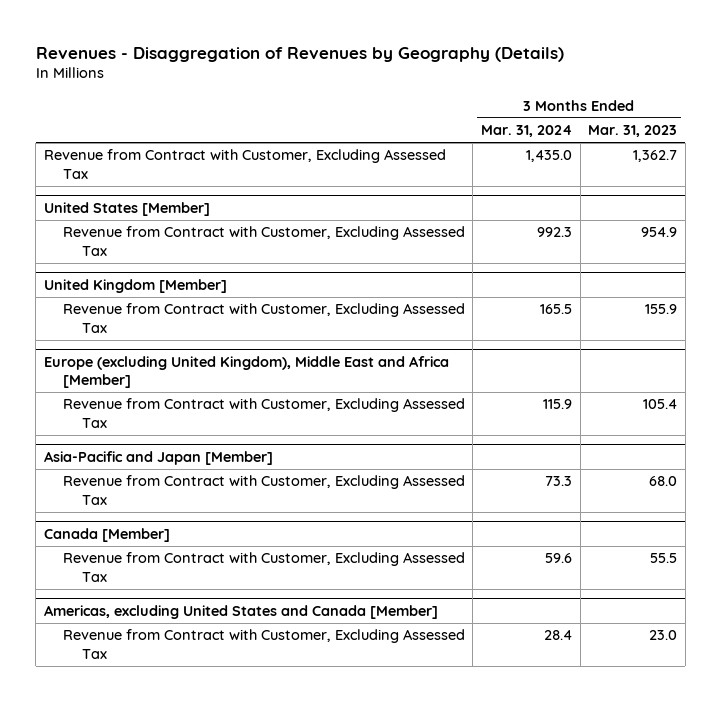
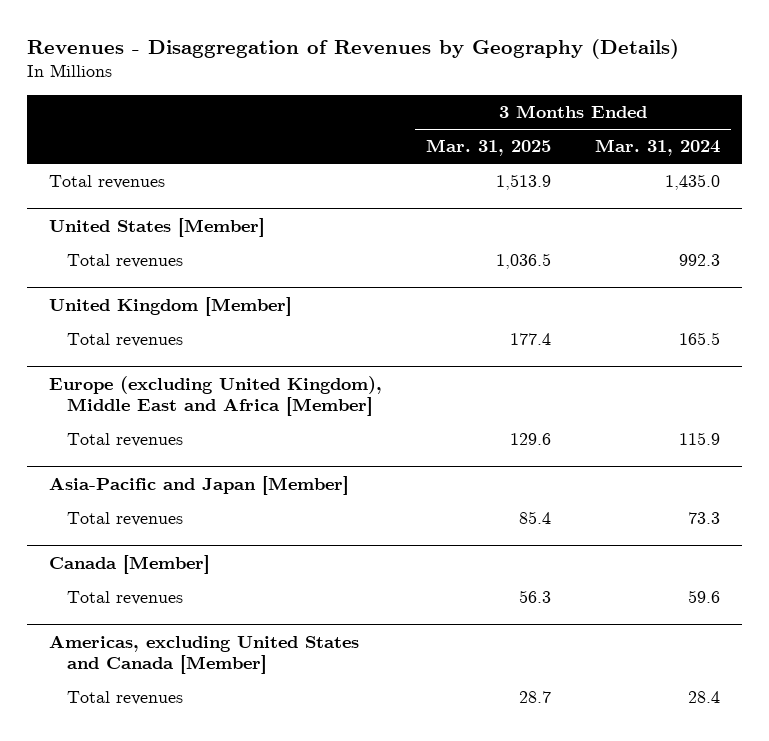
[588,125,678,138] Mar. 31, 2023 -> none
none -> [425,139,551,157] Mar. 31, 2025
[43,149,446,179] Revenue from Contract with Customer, Excluding Assessed Tax -> [48,175,165,190] Total revenues
[62,226,465,256] Revenue from Contract with Customer, Excluding Assessed Tax -> [66,254,183,269] Total revenues
[62,303,465,333] Revenue from Contract with Customer, Excluding Assessed Tax -> [66,333,183,348] Total revenues
[62,398,465,428] Revenue from Contract with Customer, Excluding Assessed Tax -> [66,433,183,448] Total revenues
[62,475,465,505] Revenue from Contract with Customer, Excluding Assessed Tax -> [66,512,183,527] Total revenues
[62,552,465,582] Revenue from Contract with Customer, Excluding Assessed Tax -> [66,591,183,606] Total revenues
[62,629,465,659] Revenue from Contract with Customer, Excluding Assessed Tax -> [66,691,183,706] Total revenues

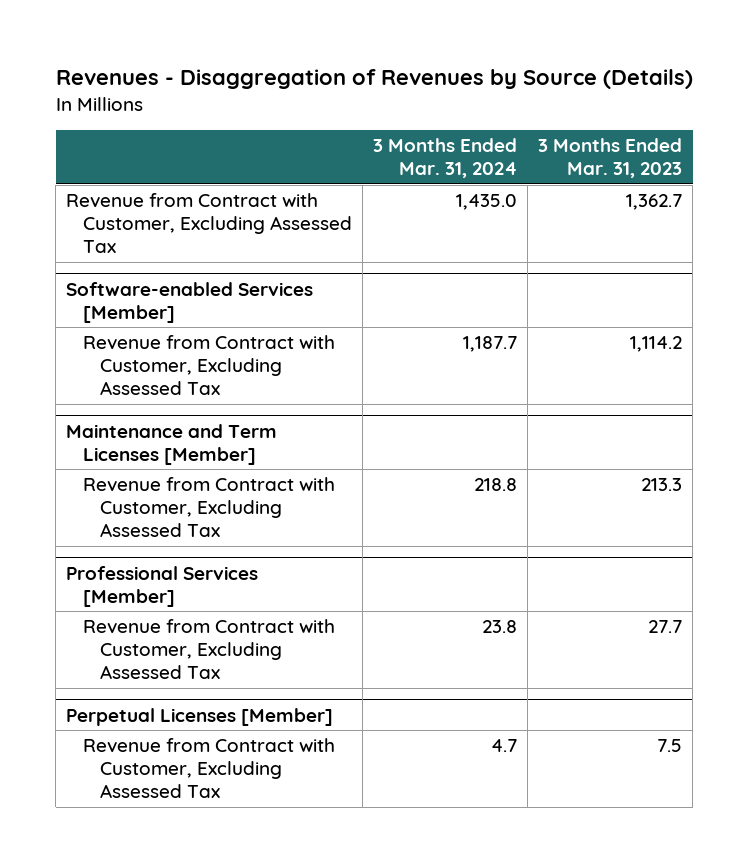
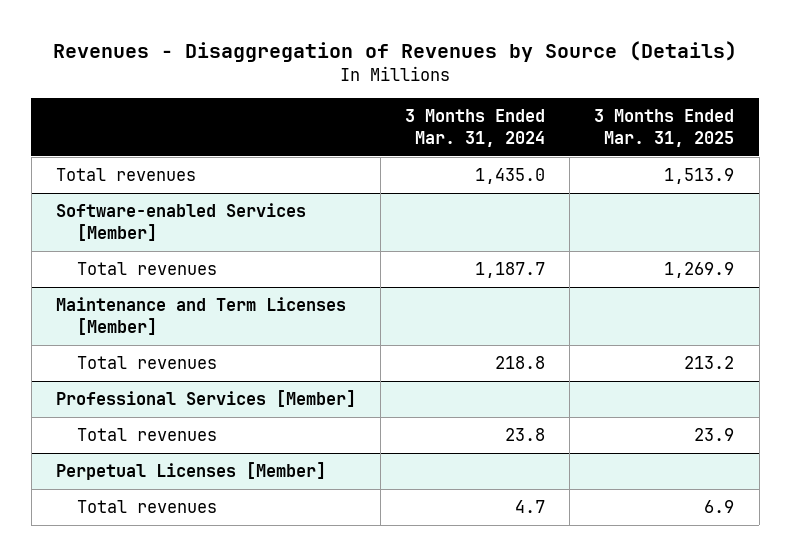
[538,138,683,179] 3 Months Ended Mar. 31, 2023 -> none
none -> [594,109,735,148] 3 Months Ended Mar. 31, 2025
[66,193,352,254] Revenue from Contract with Customer, Excluding Assessed Tax -> [55,168,196,182] Total revenues
[82,335,335,396] Revenue from Contract with Customer, Excluding Assessed Tax -> [77,262,218,276] Total revenues
[82,477,335,538] Revenue from Contract with Customer, Excluding Assessed Tax -> [77,356,218,370] Total revenues
[82,619,335,680] Revenue from Contract with Customer, Excluding Assessed Tax -> [77,428,218,442] Total revenues
[82,738,335,799] Revenue from Contract with Customer, Excluding Assessed Tax -> [77,500,218,514] Total revenues

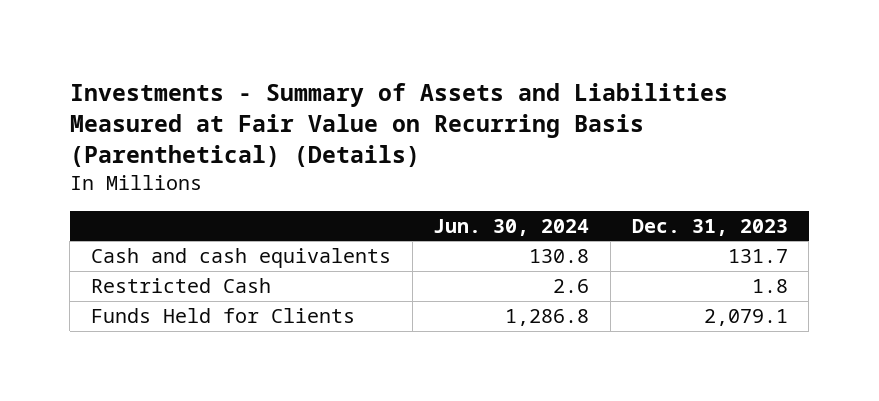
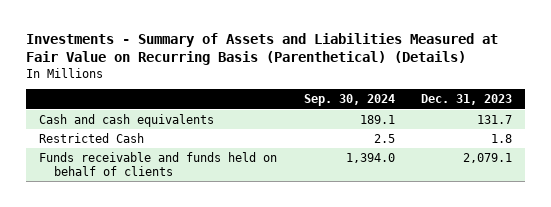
[433,218,590,236] Jun. 30, 2024 -> none
none -> [303,94,395,107] Sep. 30, 2024
[90,308,355,324] Funds Held for Clients -> [39,151,278,177] Funds receivable and funds held on behalf of clients

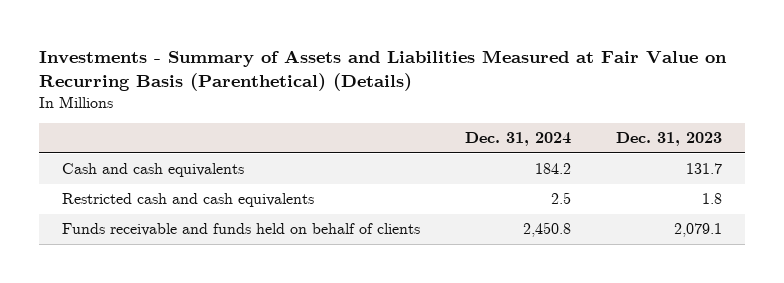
[303,94,395,107] Sep. 30, 2024 -> none
none -> [464,132,571,147] Dec. 31, 2024
[39,132,145,143] Restricted Cash -> [61,193,314,208] Restricted cash and cash equivalents

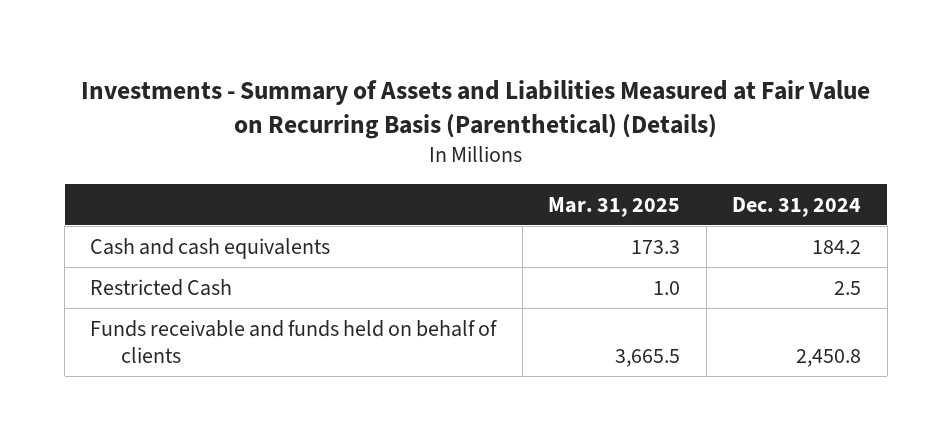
[616,132,723,147] Dec. 31, 2023 -> none
none -> [548,196,681,217] Mar. 31, 2025
[61,193,314,208] Restricted cash and cash equivalents -> [90,278,233,296] Restricted Cash

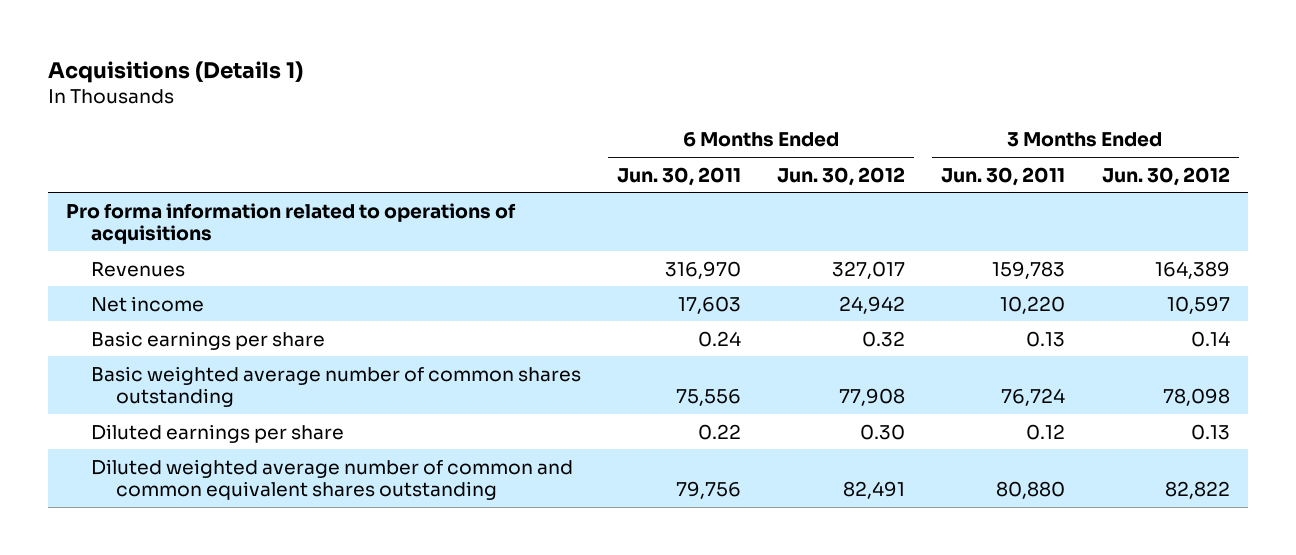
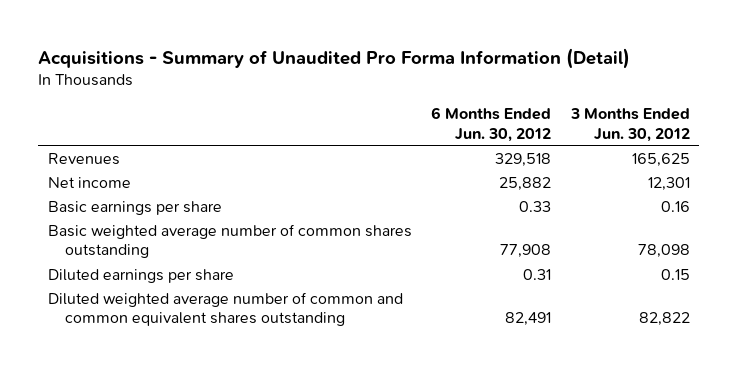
[48,60,304,83] Acquisitions (Details 1) -> [38,47,631,69] Acquisitions - Summary of Unaudited Pro Forma Information (Detail)
[617,166,742,186] Jun. 30, 2011 -> none
[941,166,1066,186] Jun. 30, 2011 -> none
[66,202,517,244] Pro forma information related to operations of acquisitions -> none
[832,260,906,279] 327,017 -> [495,152,552,167] 329,518
[1154,260,1230,279] 164,389 -> [631,152,690,167] 165,625
[839,295,906,314] 24,942 -> [499,176,552,191] 25,882
[1166,295,1230,314] 10,597 -> [647,176,690,191] 12,301
[862,330,906,347] 0.32 -> [519,200,552,212] 0.33
[1190,330,1230,347] 0.14 -> [660,200,690,212] 0.16
[860,423,906,440] 0.30 -> [523,268,552,280] 0.31
[1190,423,1230,440] 0.13 -> [660,268,690,280] 0.15

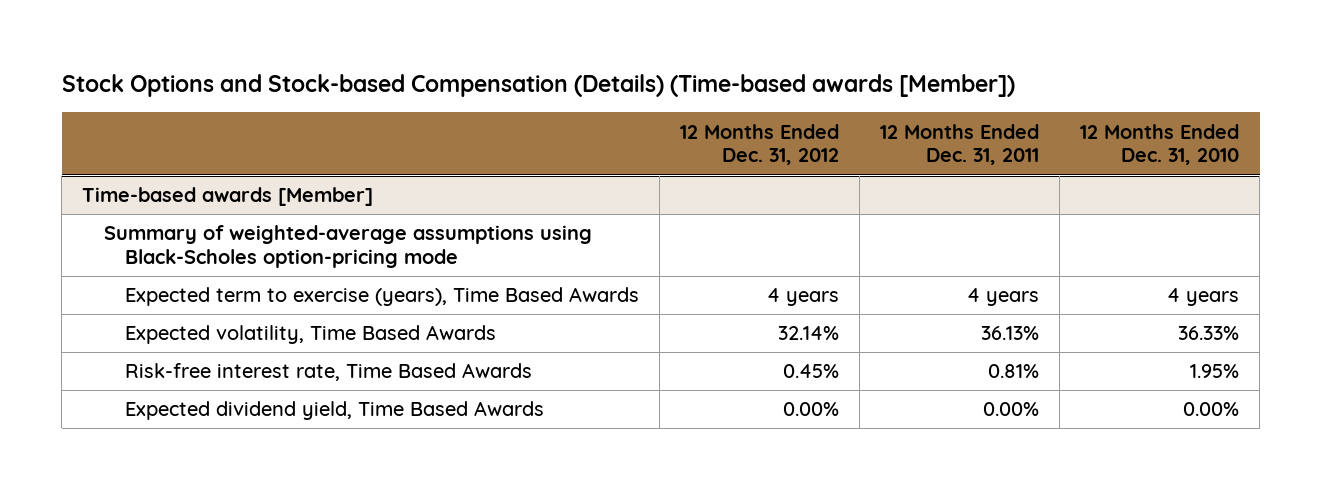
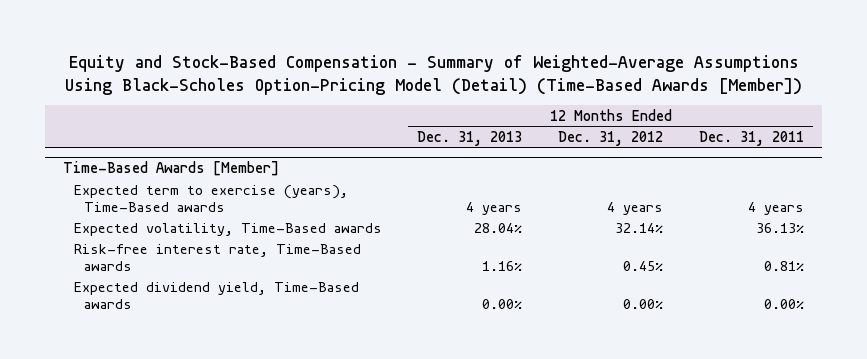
[61,74,1015,98] Stock Options and Stock-based Compensation (Details) (Time-based awards [Member]) -> [64,54,802,95] Equity and Stock-Based Compensation - Summary of Weighted-Average Assumptions Using Black-Scholes Option-Pricing Model (Detail) (Time-Based Awards [Member])
[1080,123,1240,166] 12 Months Ended Dec. 31, 2010 -> none
none -> [417,131,523,147] Dec. 31, 2013
[103,225,592,269] Summary of weighted-average assumptions using Black-Scholes option-pricing mode -> none
[82,187,374,207] Time-based awards [Member] -> [63,161,280,177] Time-Based Awards [Member]
[125,287,640,307] Expected term to exercise (years), Time Based Awards -> [73,184,348,212] Expected term to exercise (years), Time-Based awards
[125,325,497,345] Expected volatility, Time Based Awards -> [73,222,382,236] Expected volatility, Time-Based awards
[125,363,533,382] Risk-free interest rate, Time Based Awards -> [73,243,361,271] Risk-free interest rate, Time-Based awards
[125,401,545,421] Expected dividend yield, Time Based Awards -> [73,281,359,309] Expected dividend yield, Time-Based awards

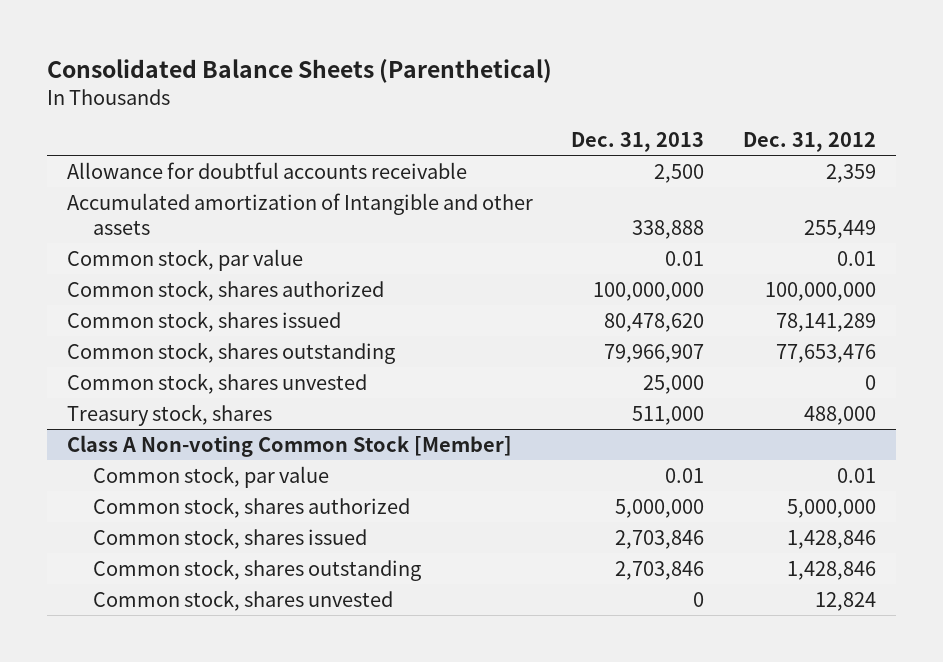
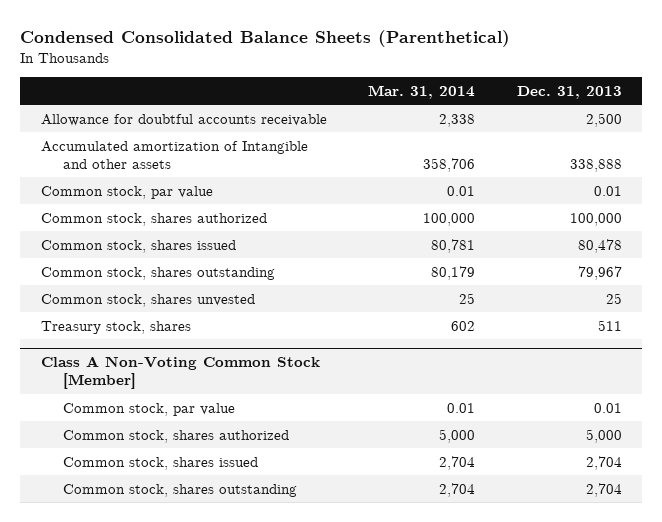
[47,58,553,83] Consolidated Balance Sheets (Parenthetical) -> [20,29,511,47] Condensed Consolidated Balance Sheets (Parenthetical)
[743,132,877,153] Dec. 31, 2012 -> none
none -> [368,84,476,99] Mar. 31, 2014
[593,281,705,301] 100,000,000 -> [569,212,622,226] 100,000
[604,312,705,332] 80,478,620 -> [577,238,622,253] 80,478
[604,343,705,363] 79,966,907 -> [577,265,622,280] 79,967
[643,374,705,394] 25,000 -> [605,292,622,304] 25
[632,405,705,425] 511,000 -> [597,319,622,331] 511
[66,434,512,457] Class A Non-voting Common Stock [Member] -> [40,355,320,390] Class A Non-Voting Common Stock [Member]
[92,589,393,611] Common stock, shares unvested -> none
[615,498,705,518] 5,000,000 -> [585,428,622,443] 5,000
[615,529,705,549] 2,703,846 -> [585,455,622,470] 2,704
[615,560,705,580] 2,703,846 -> [585,482,622,497] 2,704

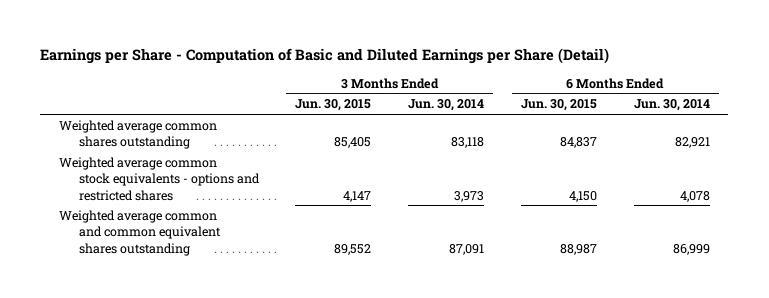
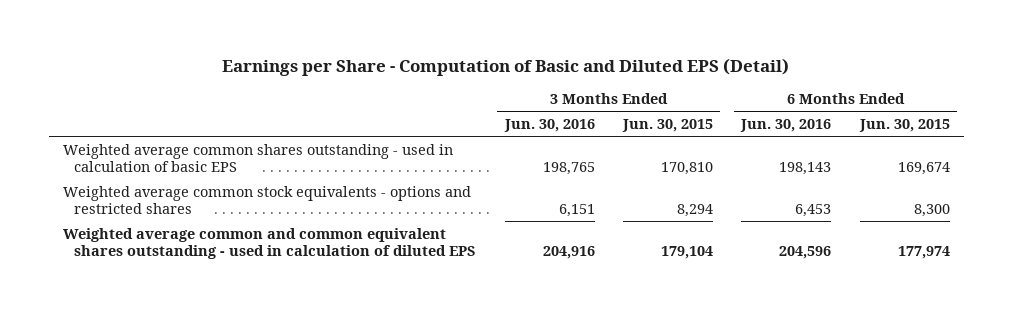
[40,48,610,65] Earnings per Share - Computation of Basic and Diluted Earnings per Share (Detail) -> [222,57,790,76] Earnings per Share - Computation of Basic and Diluted EPS (Detail)
[408,99,485,112] Jun. 30, 2014 -> none
[633,99,710,112] Jun. 30, 2014 -> none
none -> [503,119,595,133] Jun. 30, 2016
none -> [740,119,832,133] Jun. 30, 2016
[58,119,217,150] Weighted average common shares outstanding -> [62,143,453,173] Weighted average common shares outstanding - used in calculation of basic EPS
[334,137,372,149] 85,405 -> [660,162,713,176] 170,810
[560,137,598,149] 84,837 -> [897,162,950,176] 169,674
[343,190,372,202] 4,147 -> [676,204,713,218] 8,294
[569,190,598,202] 4,150 -> [913,204,950,218] 8,300
[58,209,221,256] Weighted average common and common equivalent shares outstanding -> [62,227,477,260] Weighted average common and common equivalent shares outstanding - used in calculation of diluted EPS
[334,243,372,255] 89,552 -> [660,246,713,260] 179,104
[560,243,598,255] 88,987 -> [897,246,950,260] 177,974

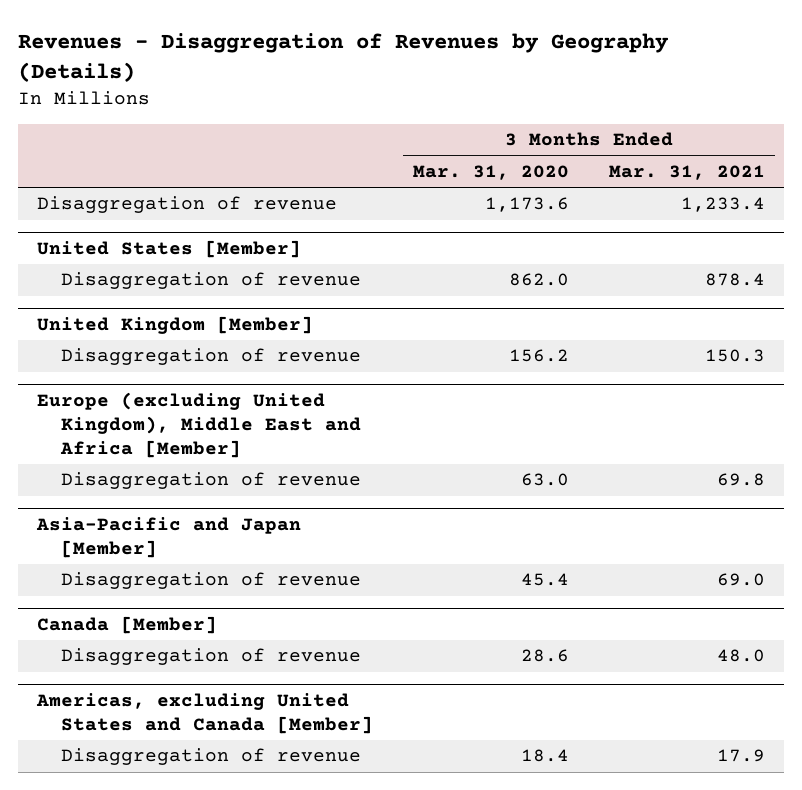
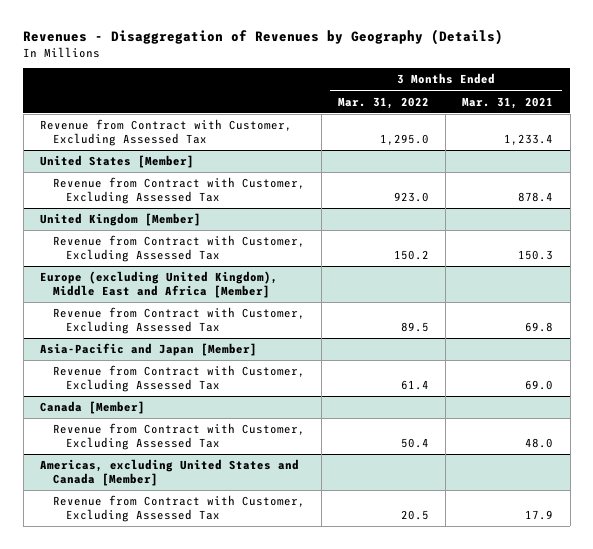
[413,164,570,180] Mar. 31, 2020 -> none
none -> [338,96,430,109] Mar. 31, 2022
[37,196,338,214] Disaggregation of revenue -> [39,119,292,147] Revenue from Contract with Customer, Excluding Assessed Tax
[61,272,362,290] Disaggregation of revenue -> [52,177,305,205] Revenue from Contract with Customer, Excluding Assessed Tax
[61,348,362,366] Disaggregation of revenue -> [52,235,305,263] Revenue from Contract with Customer, Excluding Assessed Tax
[61,472,362,490] Disaggregation of revenue -> [52,307,305,335] Revenue from Contract with Customer, Excluding Assessed Tax
[61,572,362,590] Disaggregation of revenue -> [52,365,305,393] Revenue from Contract with Customer, Excluding Assessed Tax
[61,648,362,666] Disaggregation of revenue -> [52,423,305,451] Revenue from Contract with Customer, Excluding Assessed Tax
[61,748,362,766] Disaggregation of revenue -> [52,495,305,523] Revenue from Contract with Customer, Excluding Assessed Tax

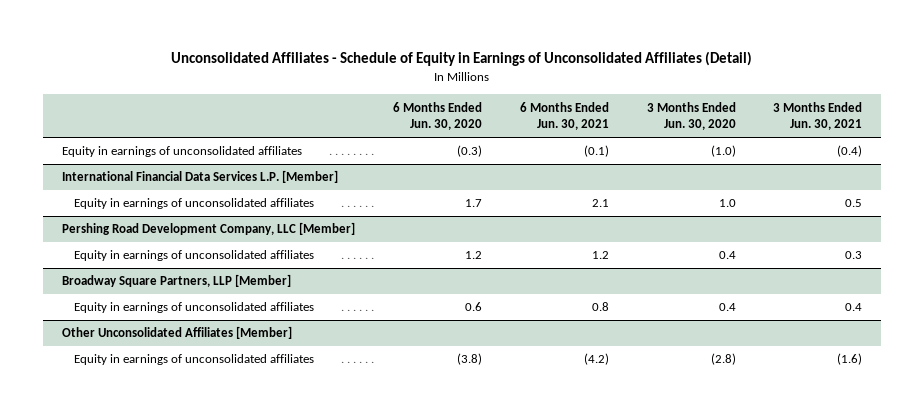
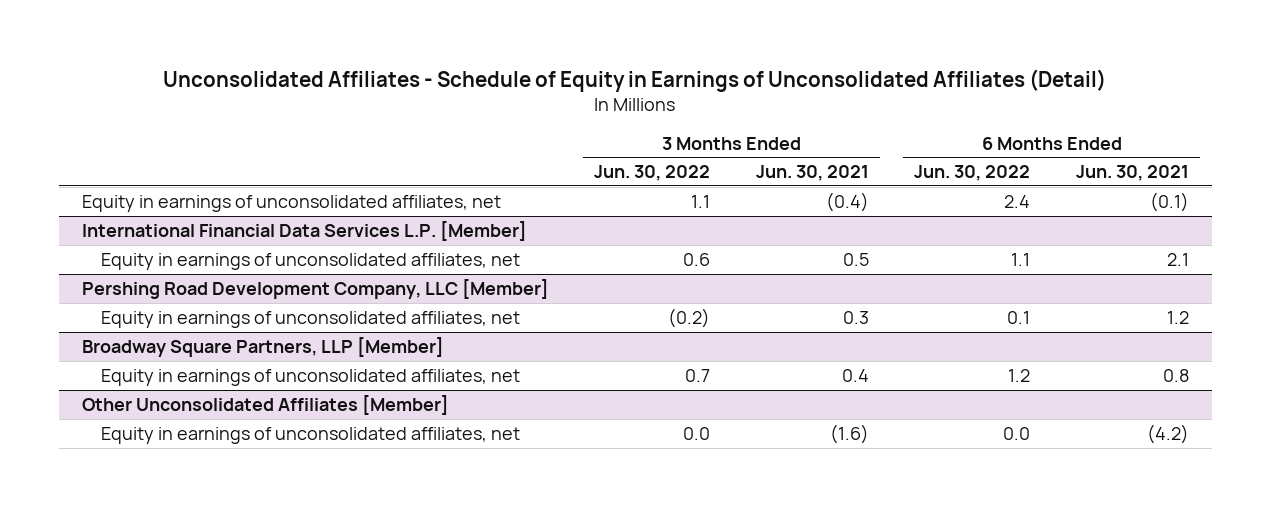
[392,101,482,131] 6 Months Ended Jun. 30, 2020 -> none
[646,101,736,131] 3 Months Ended Jun. 30, 2020 -> none
none -> [594,165,711,182] Jun. 30, 2022
none -> [914,165,1031,182] Jun. 30, 2022
[61,146,302,158] Equity in earnings of unconsolidated affiliates -> [81,194,501,212] Equity in earnings of unconsolidated affiliates, net
[74,198,315,210] Equity in earnings of unconsolidated affiliates -> [100,252,520,270] Equity in earnings of unconsolidated affiliates, net
[74,250,315,262] Equity in earnings of unconsolidated affiliates -> [100,310,520,328] Equity in earnings of unconsolidated affiliates, net
[74,302,315,314] Equity in earnings of unconsolidated affiliates -> [100,368,520,386] Equity in earnings of unconsolidated affiliates, net
[74,354,315,366] Equity in earnings of unconsolidated affiliates -> [100,426,520,444] Equity in earnings of unconsolidated affiliates, net

